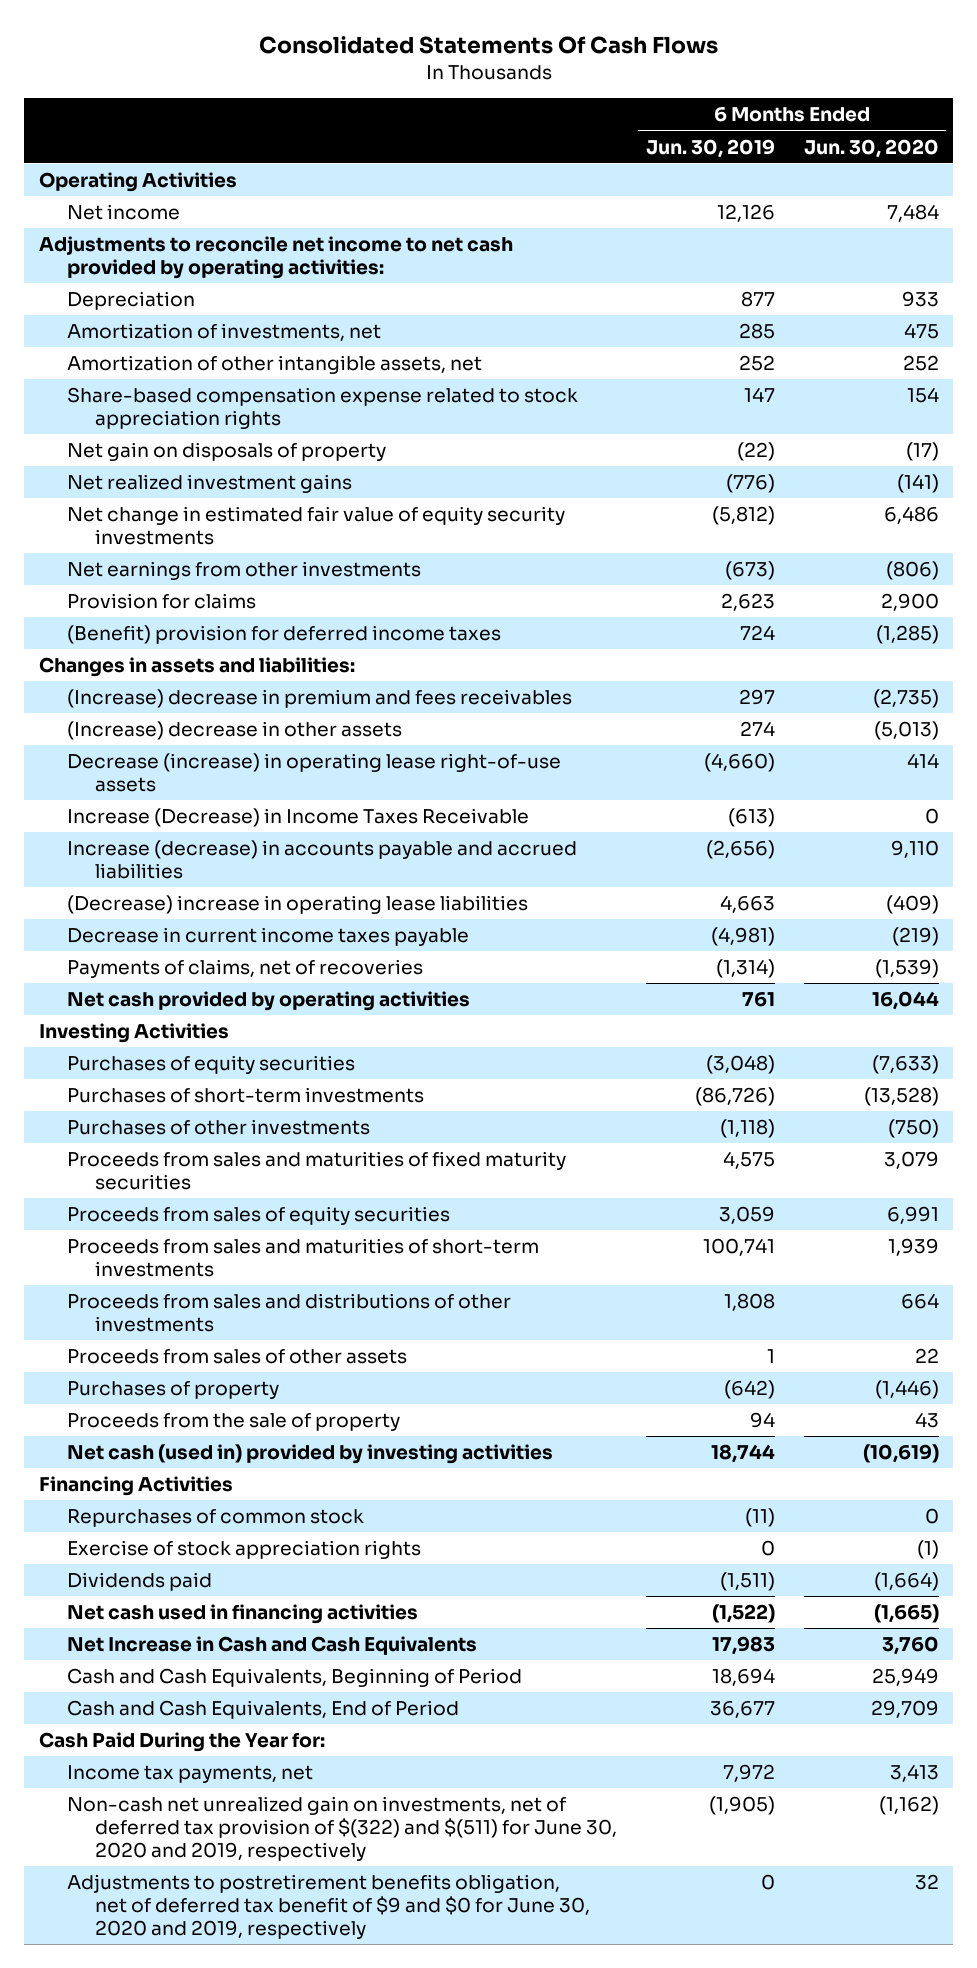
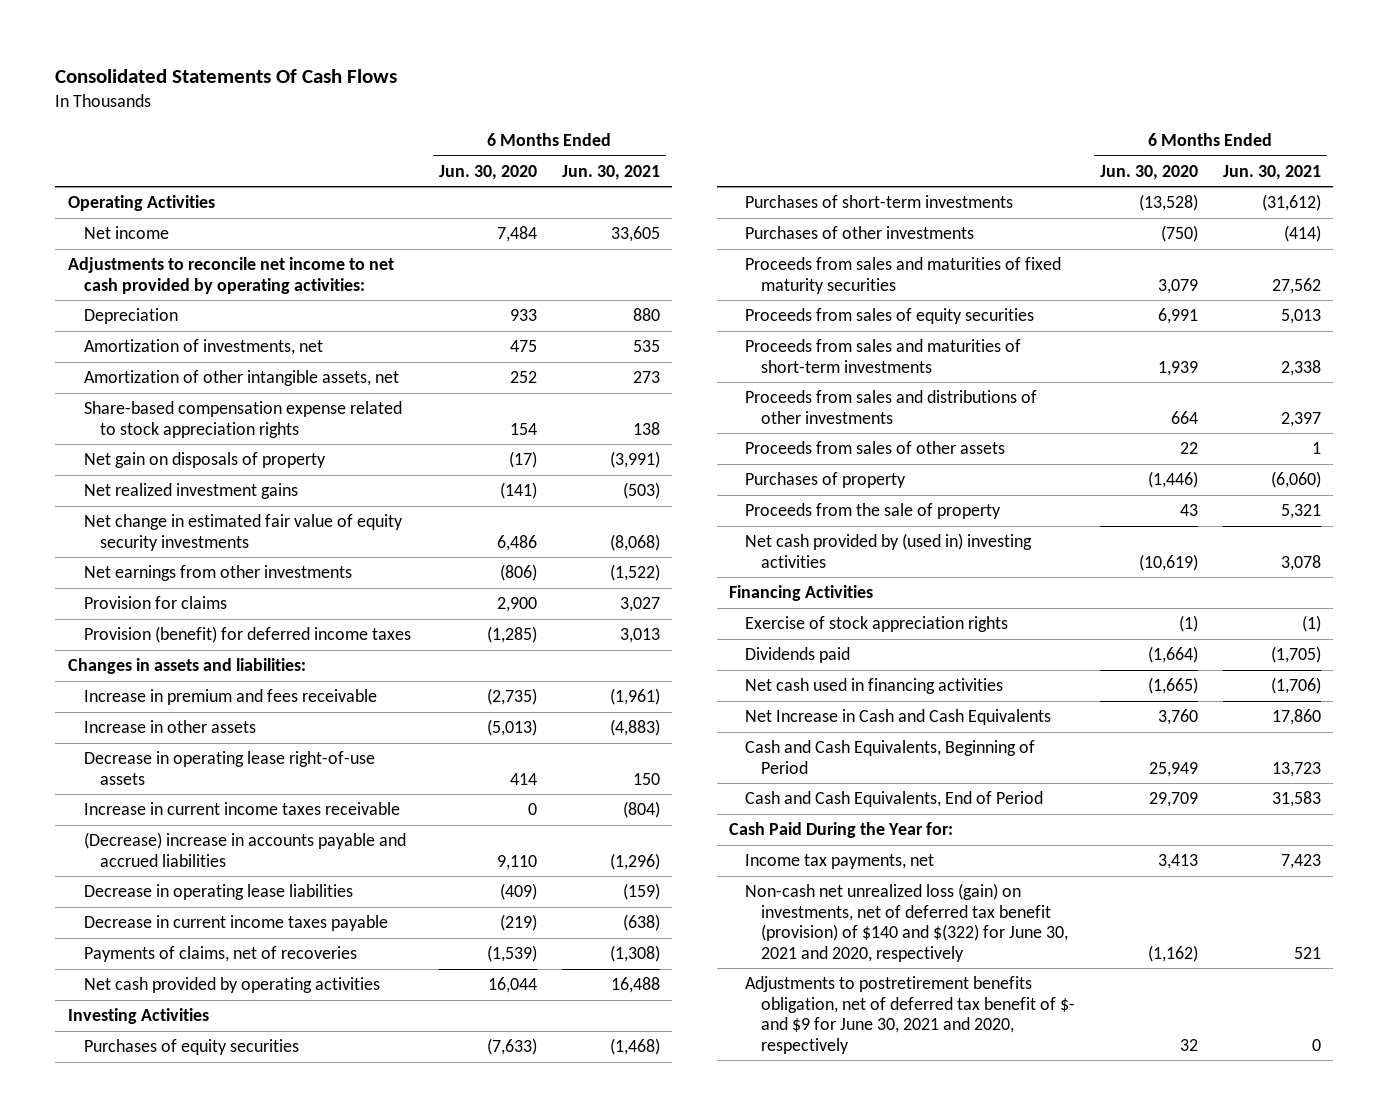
[645,138,775,158] Jun. 30, 2019 -> none
none -> [561,164,660,180] Jun. 30, 2021
[66,625,501,645] (Benefit) provision for deferred income taxes -> [83,626,411,644] Provision (benefit) for deferred income taxes
[66,689,572,709] (Increase) decrease in premium and fees receivables -> [83,689,377,706] Increase in premium and fees receivable
[66,721,402,741] (Increase) decrease in other assets -> [83,720,256,734] Increase in other assets
[66,753,561,793] Decrease (increase) in operating lease right-of-use assets -> [83,751,375,785] Decrease in operating lease right-of-use assets
[66,808,529,828] Increase (Decrease) in Income Taxes Receivable -> [83,802,400,816] Increase in current income taxes receivable
[66,840,577,880] Increase (decrease) in accounts payable and accrued liabilities -> [83,832,406,867] (Decrease) increase in accounts payable and accrued liabilities
[66,895,528,915] (Decrease) increase in operating lease liabilities -> [83,884,353,901] Decrease in operating lease liabilities
[66,1444,553,1465] Net cash (used in) provided by investing activities -> [745,533,1033,568] Net cash provided by (used in) investing activities
[66,1509,364,1528] Repurchases of common stock -> none
[66,1796,617,1862] Non-cash net unrealized gain on investments, net of deferred tax provision of $(322) and $(511) for June 30, 2020 and 2019, respectively -> [745,883,1069,962] Non-cash net unrealized loss (gain) on investments, net of deferred tax benefit (provision) of $140 and $(322) for June 30, 2021 and 2020, respectively
[66,1874,590,1940] Adjustments to postretirement benefits obligation, net of deferred tax benefit of $9 and $0 for June 30, 2020 and 2019, respectively -> [745,976,1076,1054] Adjustments to postretirement benefits obligation, net of deferred tax benefit of $- and $9 for June 30, 2021 and 2020, respectively

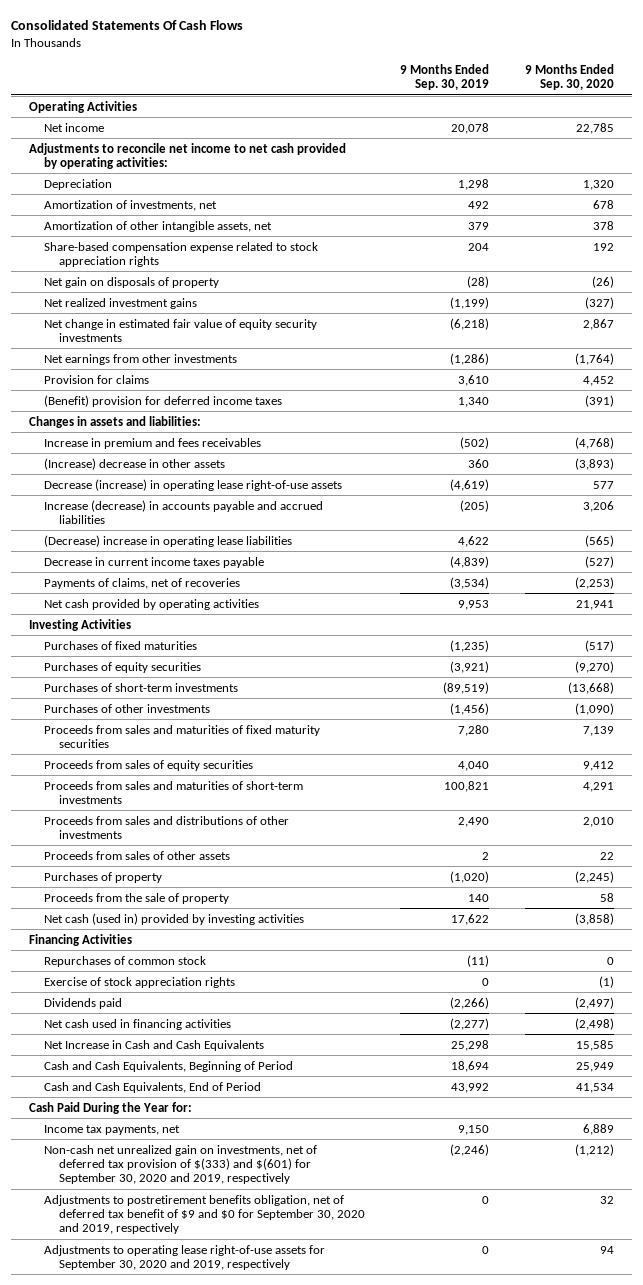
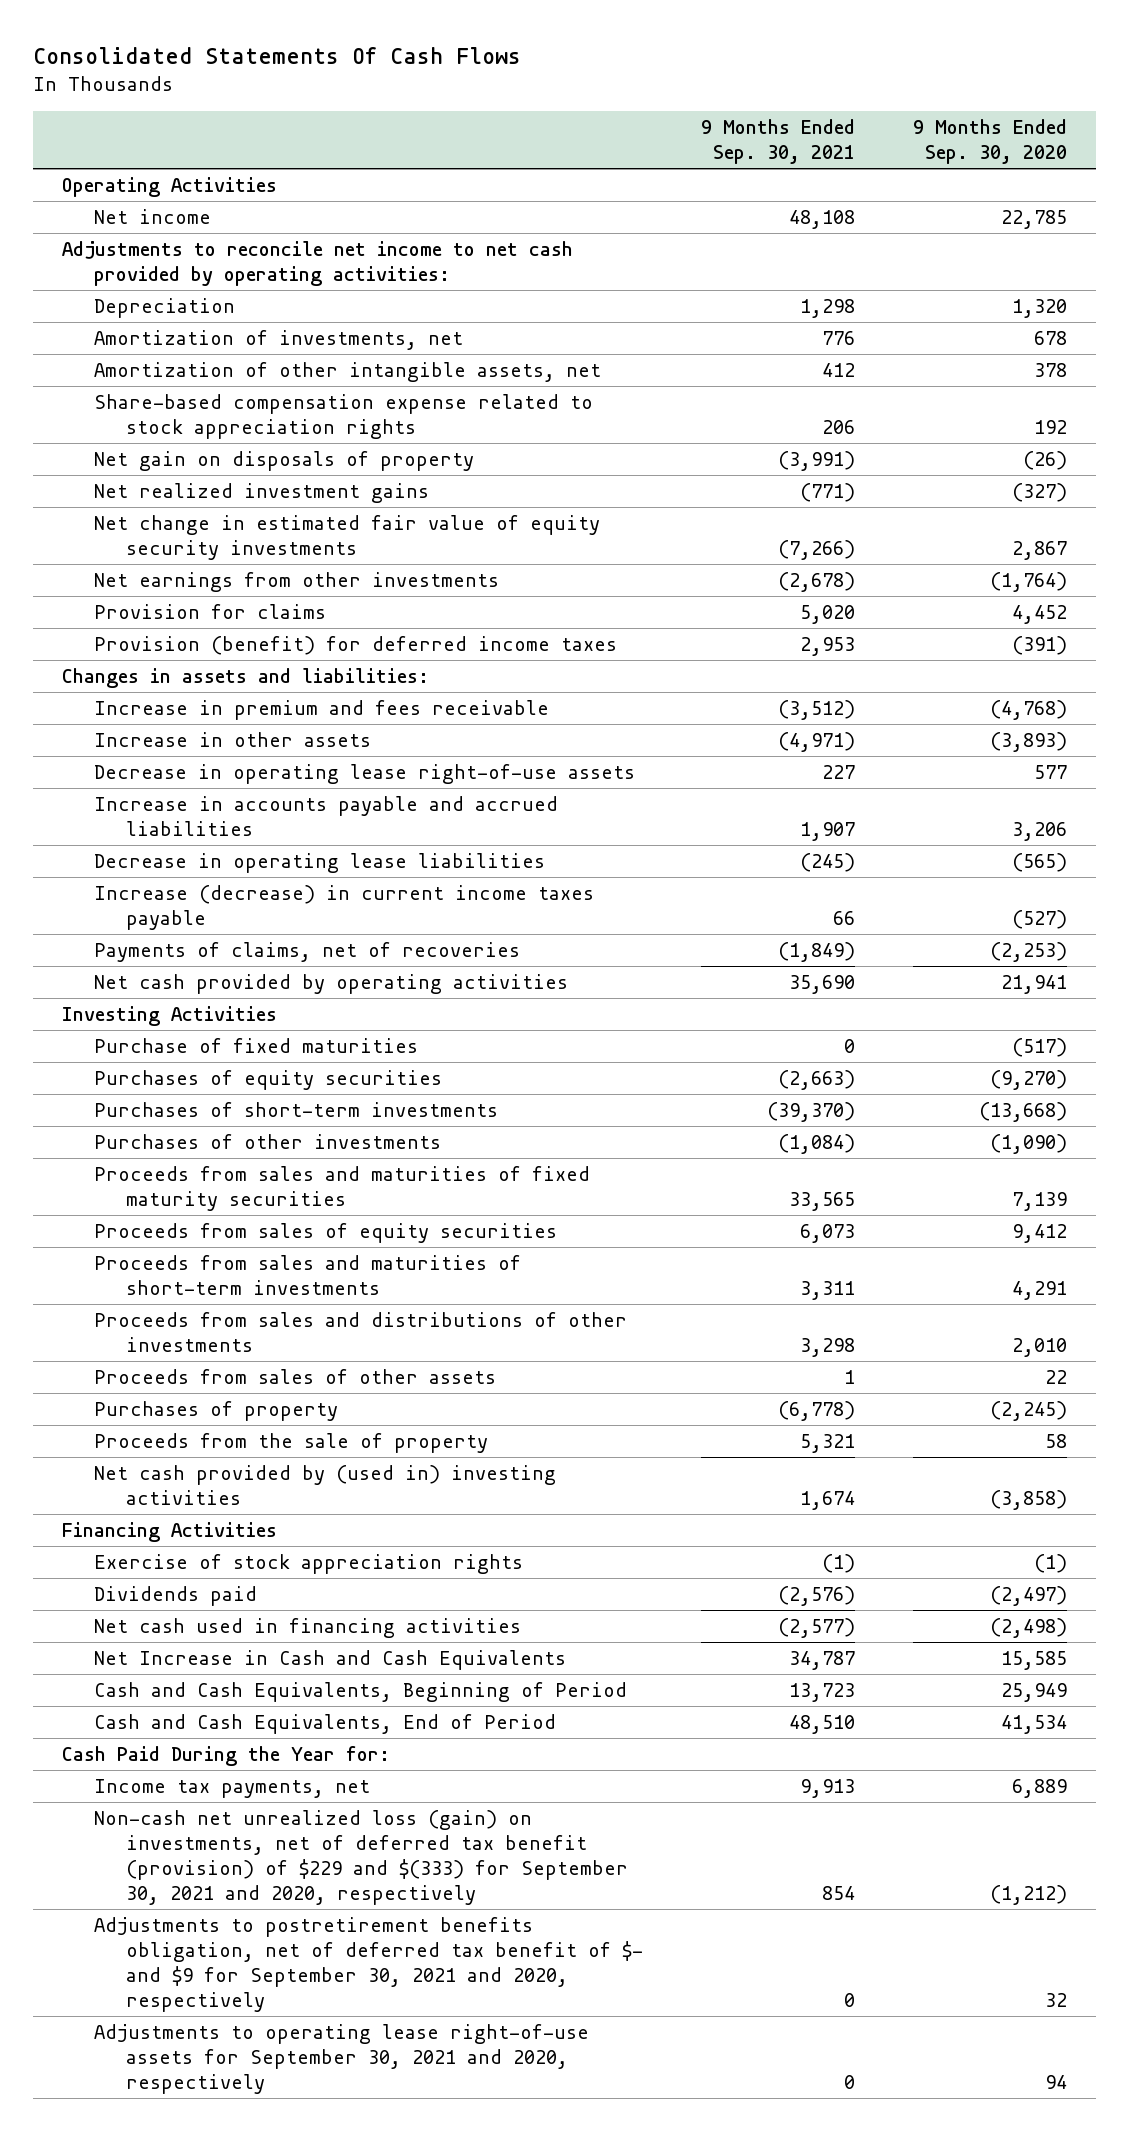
[400,63,490,91] 9 Months Ended Sep. 30, 2019 -> none
none -> [700,119,855,165] 9 Months Ended Sep. 30, 2021
[43,394,282,407] (Benefit) provision for deferred income taxes -> [93,635,617,655] Provision (benefit) for deferred income taxes
[43,437,261,449] Increase in premium and fees receivables -> [93,699,549,720] Increase in premium and fees receivable
[43,457,225,470] (Increase) decrease in other assets -> [93,731,371,747] Increase in other assets
[43,478,342,491] Decrease (increase) in operating lease right-of-use assets -> [93,763,635,784] Decrease in operating lease right-of-use assets
[43,499,323,524] Increase (decrease) in accounts payable and accrued liabilities -> [93,795,558,836] Increase in accounts payable and accrued liabilities
[43,534,292,547] (Decrease) increase in operating lease liabilities -> [93,852,545,873] Decrease in operating lease liabilities
[43,556,264,568] Decrease in current income taxes payable -> [93,884,594,930] Increase (decrease) in current income taxes payable
[43,640,197,650] Purchases of fixed maturities -> [93,1037,418,1053] Purchase of fixed maturities
[43,912,304,925] Net cash (used in) provided by investing activities -> [93,1464,556,1505] Net cash provided by (used in) investing activities
[43,955,206,967] Repurchases of common stock -> none
[43,1144,317,1185] Non-cash net unrealized gain on investments, net of deferred tax provision of $(333) and $(601) for September 30, 2020 and 2019, respectively -> [93,1809,628,1905] Non-cash net unrealized loss (gain) on investments, net of deferred tax benefit (provision) of $229 and $(333) for September 30, 2021 and 2020, respectively
[43,1194,366,1235] Adjustments to postretirement benefits obligation, net of deferred tax benefit of $9 and $0 for September 30, 2020 and 2019, respectively -> [93,1916,643,2012] Adjustments to postretirement benefits obligation, net of deferred tax benefit of $- and $9 for September 30, 2021 and 2020, respectively
[43,1244,325,1270] Adjustments to operating lease right-of-use assets for September 30, 2020 and 2019, respectively -> [93,2023,589,2094] Adjustments to operating lease right-of-use assets for September 30, 2021 and 2020, respectively

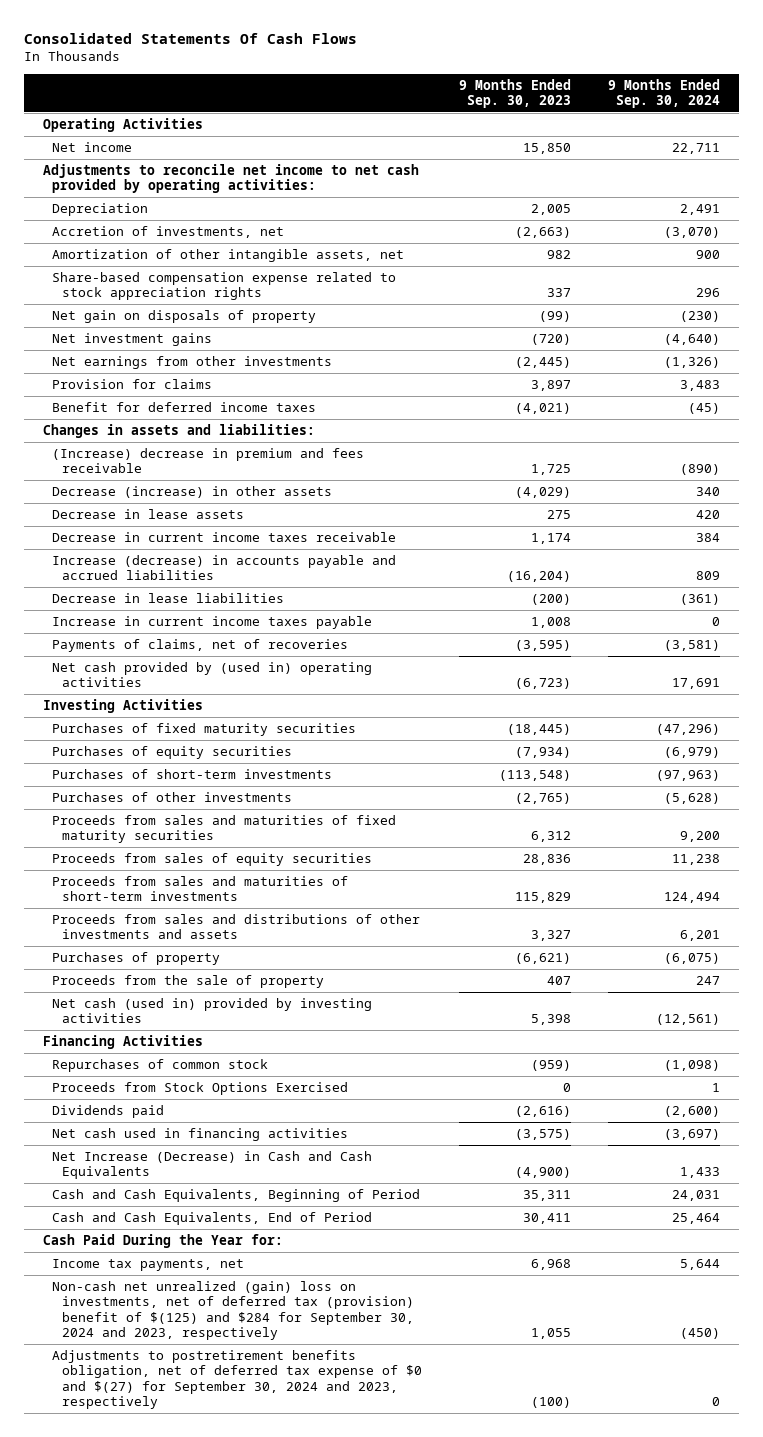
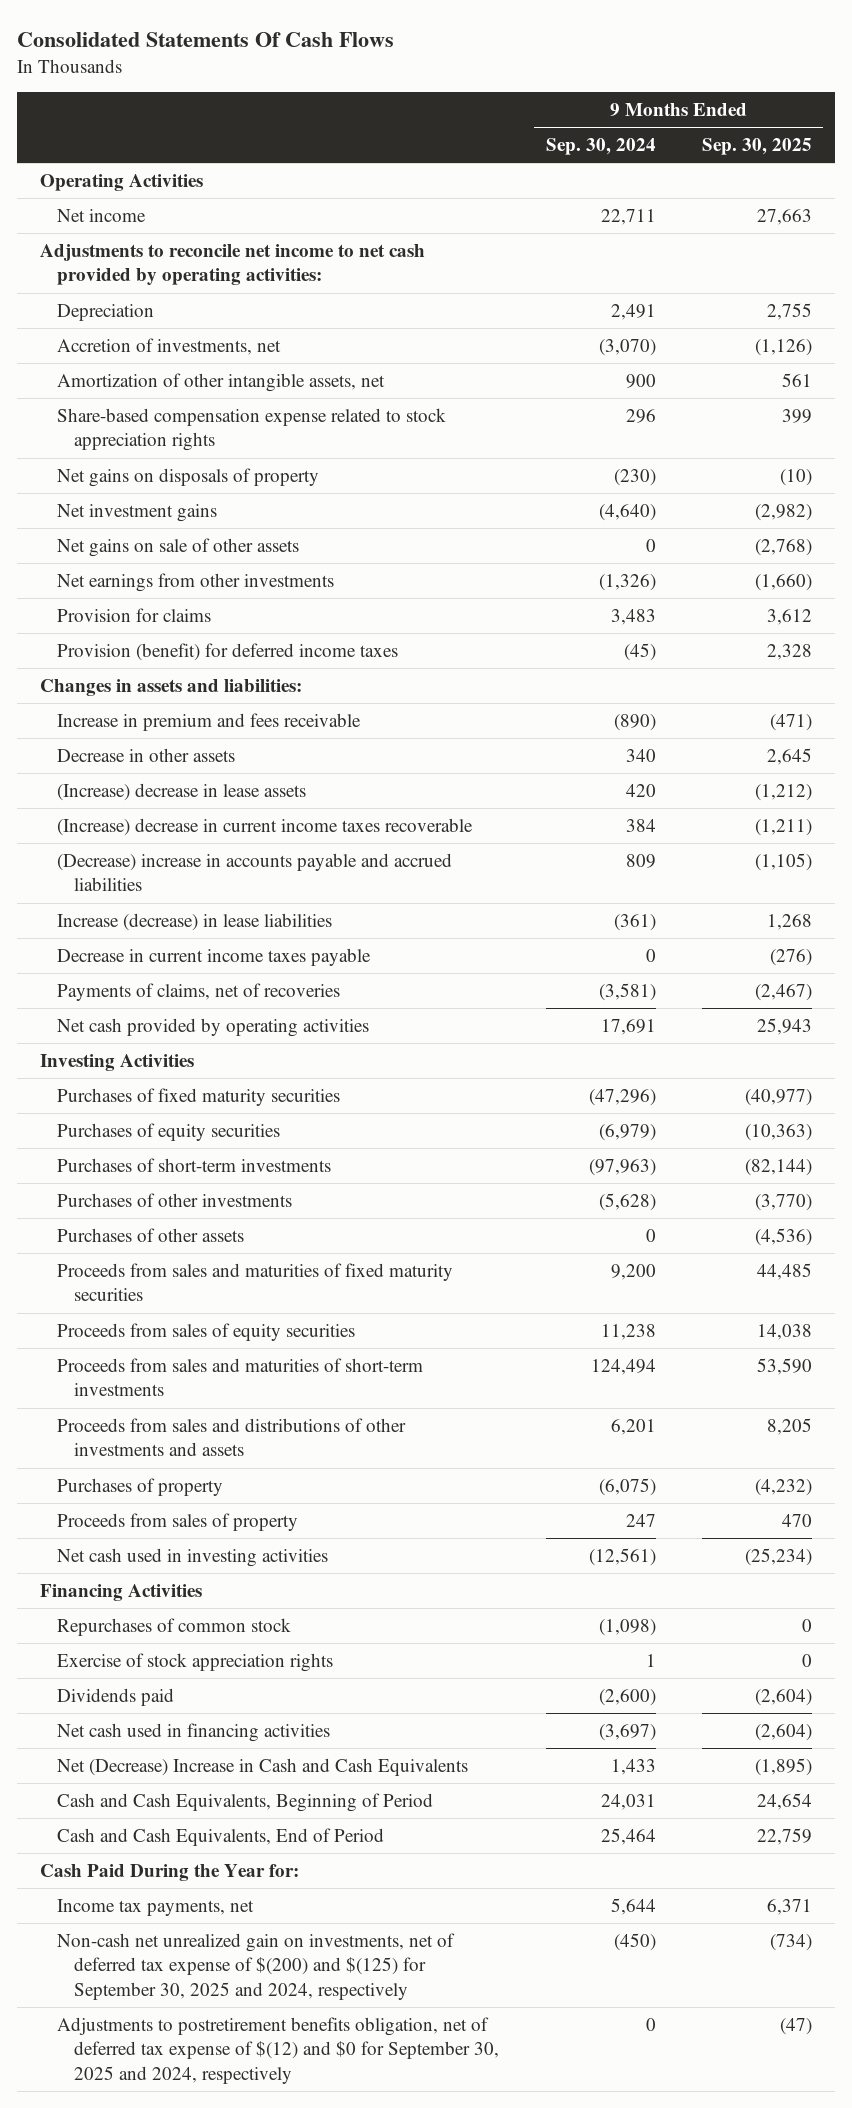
[459,78,572,109] 9 Months Ended Sep. 30, 2023 -> none
none -> [701,137,812,155] Sep. 30, 2025
[52,309,317,323] Net gain on disposals of property -> [57,467,320,487] Net gains on disposals of property
none -> [57,537,300,557] Net gains on sale of other assets
[52,401,317,412] Benefit for deferred income taxes -> [57,642,399,661] Provision (benefit) for deferred income taxes
[52,447,365,474] (Increase) decrease in premium and fees receivable -> [57,712,362,731] Increase in premium and fees receivable
[52,485,333,498] Decrease (increase) in other assets -> [57,747,236,762] Decrease in other assets
[52,508,245,519] Decrease in lease assets -> [57,782,307,801] (Increase) decrease in lease assets
[52,531,397,542] Decrease in current income taxes receivable -> [57,817,474,836] (Increase) decrease in current income taxes recoverable
[52,554,397,581] Increase (decrease) in accounts payable and accrued liabilities -> [57,852,453,892] (Decrease) increase in accounts payable and accrued liabilities
[52,592,285,603] Decrease in lease liabilities -> [57,912,333,931] Increase (decrease) in lease liabilities
[52,615,373,629] Increase in current income taxes payable -> [57,947,372,966] Decrease in current income taxes payable
[52,661,373,688] Net cash provided by (used in) operating activities -> [57,1017,370,1037] Net cash provided by operating activities
none -> [57,1227,245,1242] Purchases of other assets
[52,974,325,988] Proceeds from the sale of property -> [57,1512,299,1531] Proceeds from sales of property
[52,997,373,1024] Net cash (used in) provided by investing activities -> [57,1547,329,1567] Net cash used in investing activities
[52,1081,349,1095] Proceeds from Stock Options Exercised -> [57,1652,334,1672] Exercise of stock appreciation rights
[52,1150,373,1180] Net Increase (Decrease) in Cash and Cash Equivalents -> [57,1757,469,1776] Net (Decrease) Increase in Cash and Cash Equivalents
[52,1280,415,1341] Non-cash net unrealized (gain) loss on investments, net of deferred tax (provision) benefit of $(125) and $284 for September 30, 2024 and 2023, respectively -> [57,1932,456,2000] Non-cash net unrealized gain on investments, net of deferred tax expense of $(200) and $(125) for September 30, 2025 and 2024, respectively
[52,1349,423,1410] Adjustments to postretirement benefits obligation, net of deferred tax expense of $0 and $(27) for September 30, 2024 and 2023, respectively -> [57,2016,500,2084] Adjustments to postretirement benefits obligation, net of deferred tax expense of $(12) and $0 for September 30, 2025 and 2024, respectively

